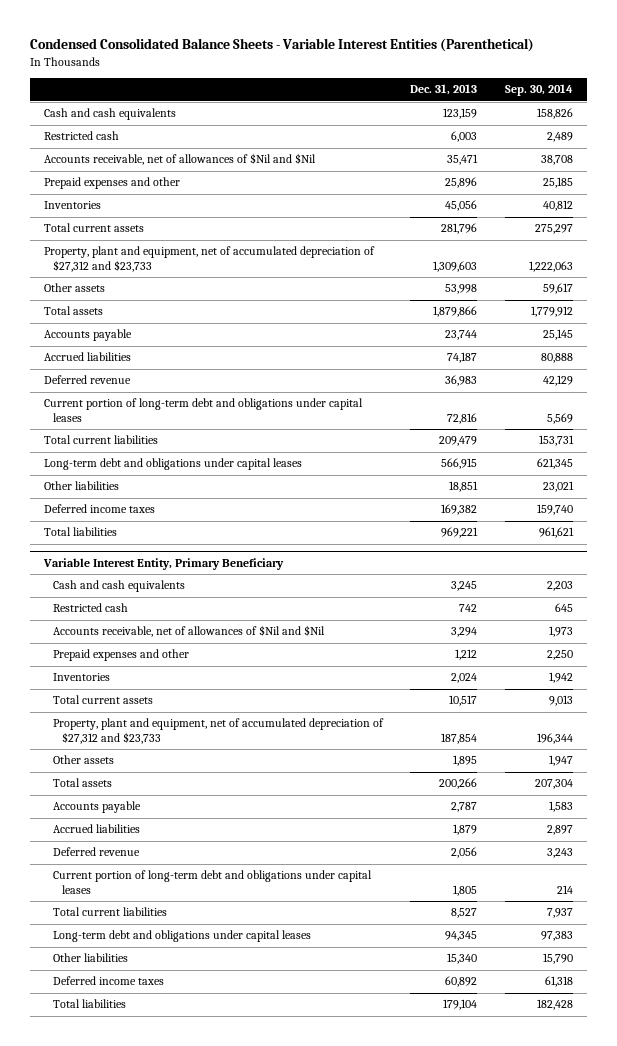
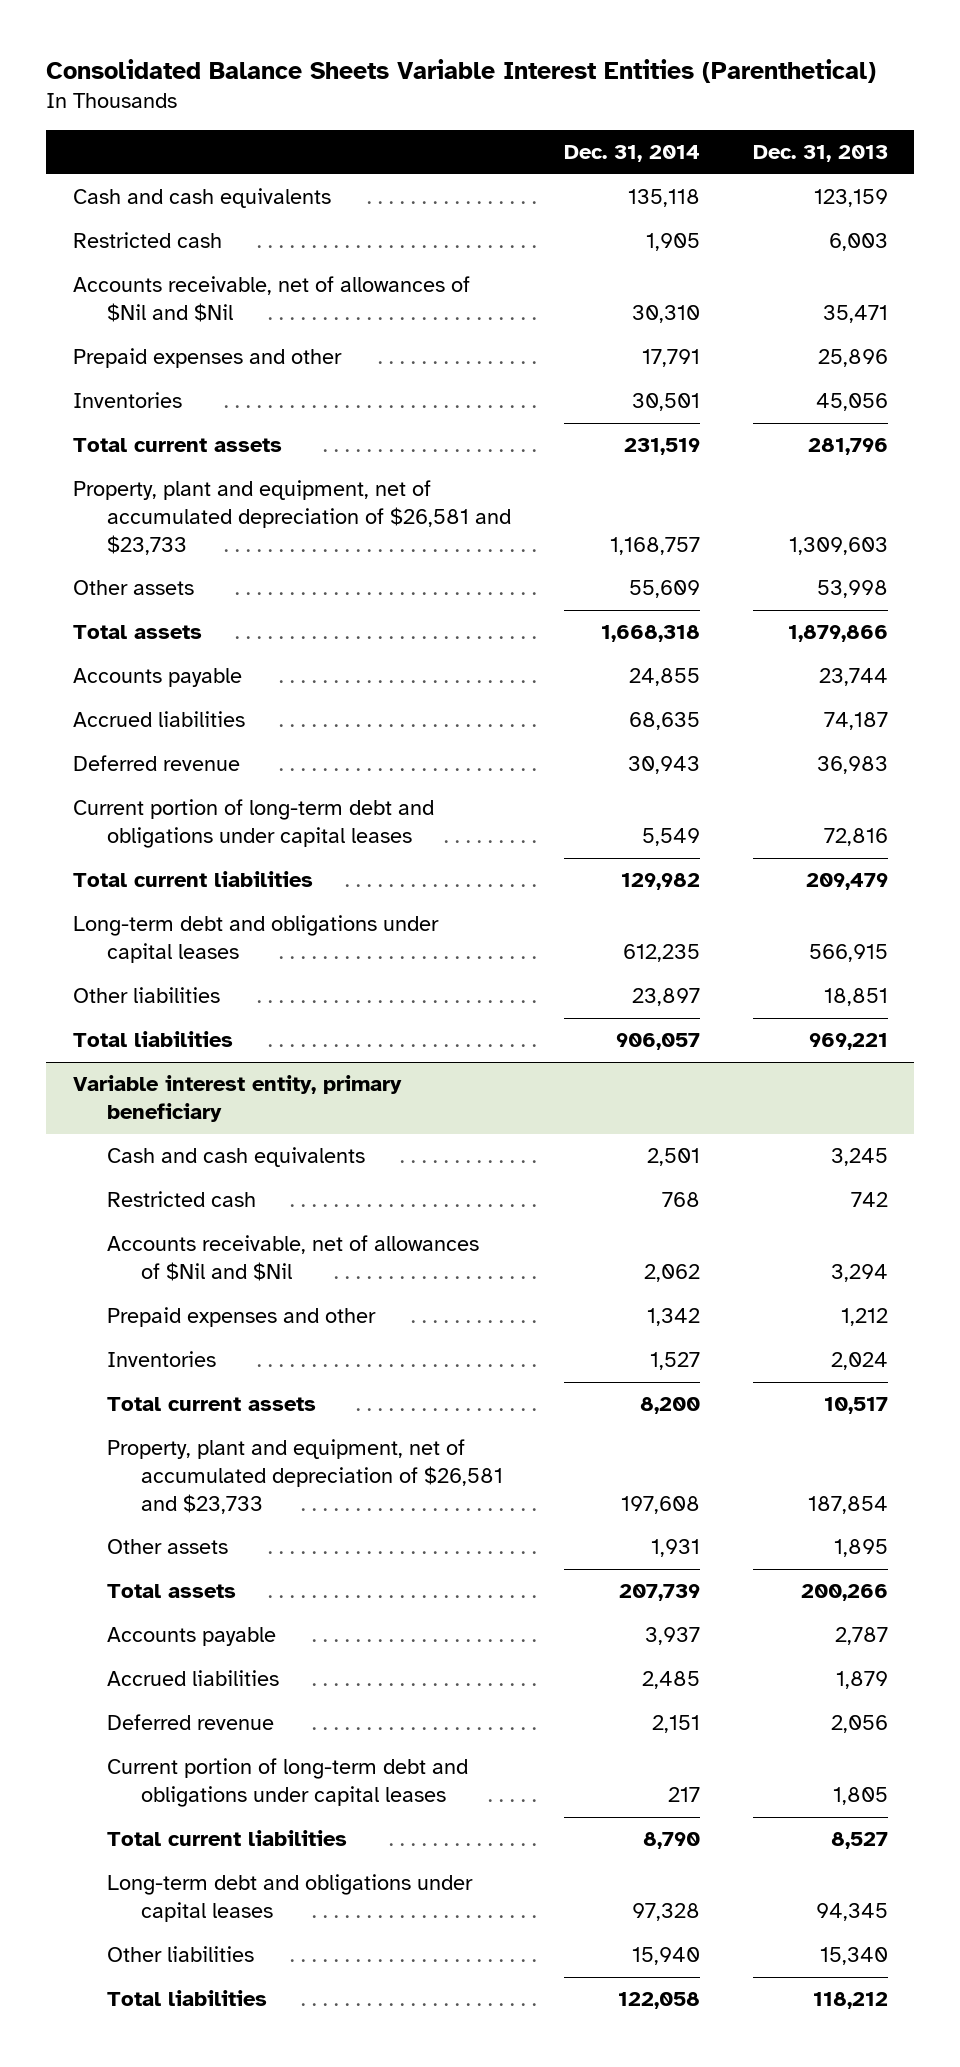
[30,38,535,53] Condensed Consolidated Balance Sheets - Variable Interest Entities (Parenthetical) -> [46,59,877,84] Consolidated Balance Sheets Variable Interest Entities (Parenthetical)
[504,84,573,97] Sep. 30, 2014 -> none
none -> [563,145,700,163] Dec. 31, 2014
[44,246,376,273] Property, plant and equipment, net of accumulated depreciation of $27,312 and $23,733 -> [72,480,511,555] Property, plant and equipment, net of accumulated depreciation of $26,581 and $23,733
[44,504,156,514] Deferred income taxes -> none
[43,557,285,570] Variable Interest Entity, Primary Beneficiary -> [72,1075,402,1122] Variable interest entity, primary beneficiary
[52,718,384,745] Property, plant and equipment, net of accumulated depreciation of $27,312 and $23,733 -> [106,1439,503,1514] Property, plant and equipment, net of accumulated depreciation of $26,581 and $23,733
[52,976,164,986] Deferred income taxes -> none
[443,999,478,1011] 179,104 -> [812,1992,888,2010] 118,212

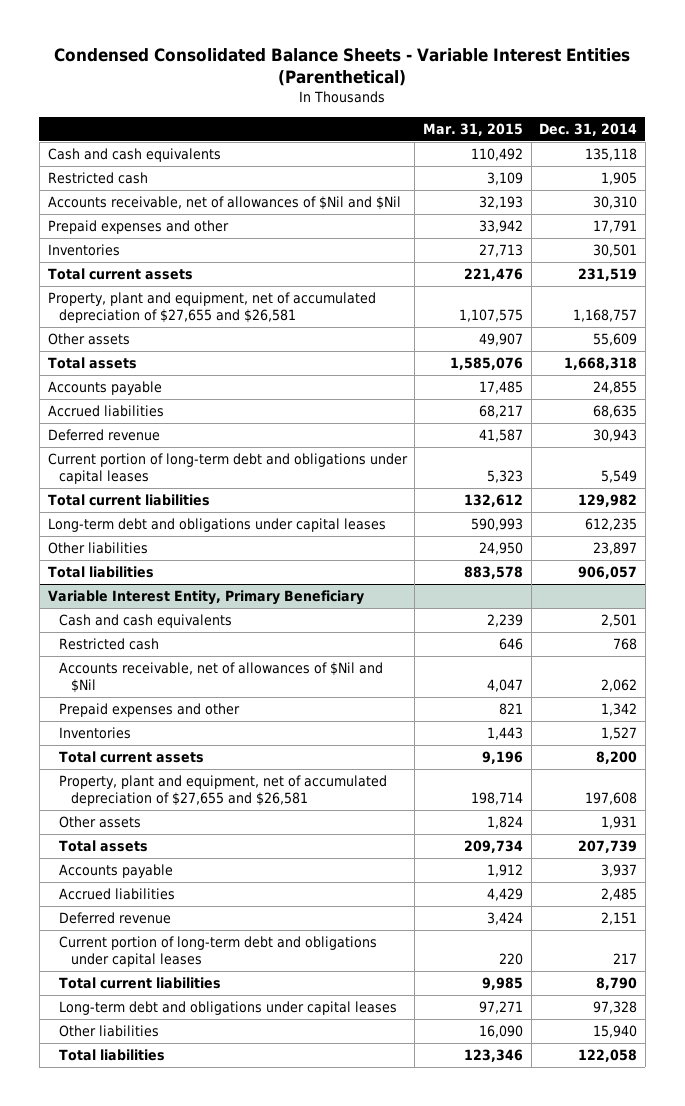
[46,59,877,84] Consolidated Balance Sheets Variable Interest Entities (Parenthetical) -> [54,48,631,87] Condensed Consolidated Balance Sheets - Variable Interest Entities (Parenthetical)
[752,145,888,163] Dec. 31, 2013 -> none
none -> [422,122,523,136] Mar. 31, 2015
[72,480,511,555] Property, plant and equipment, net of accumulated depreciation of $26,581 and $23,733 -> [47,292,376,323] Property, plant and equipment, net of accumulated depreciation of $27,655 and $26,581
[72,1075,402,1122] Variable interest entity, primary beneficiary -> [47,590,364,606] Variable Interest Entity, Primary Beneficiary
[106,1439,503,1514] Property, plant and equipment, net of accumulated depreciation of $26,581 and $23,733 -> [59,775,388,806] Property, plant and equipment, net of accumulated depreciation of $27,655 and $26,581

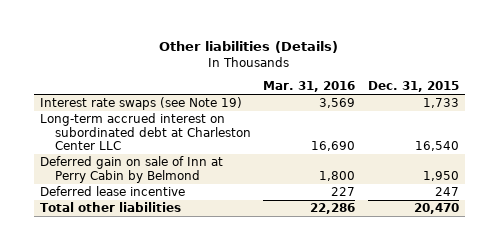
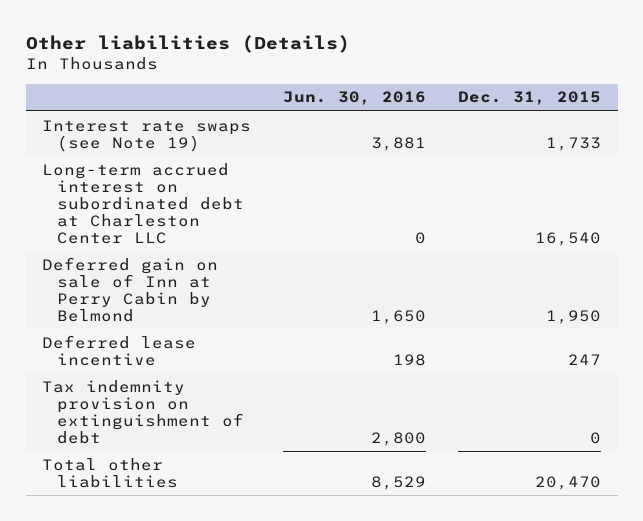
[263,81,356,93] Mar. 31, 2016 -> none
none -> [283,91,427,106] Jun. 30, 2016
none -> [41,379,245,445] Tax indemnity provision on extinguishment of debt

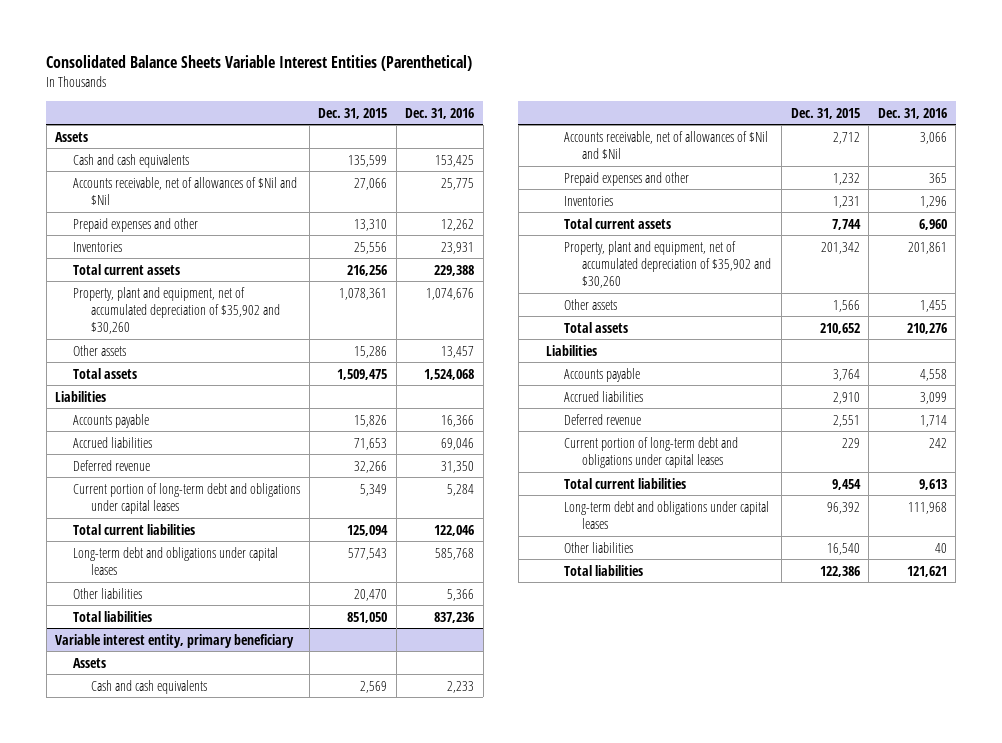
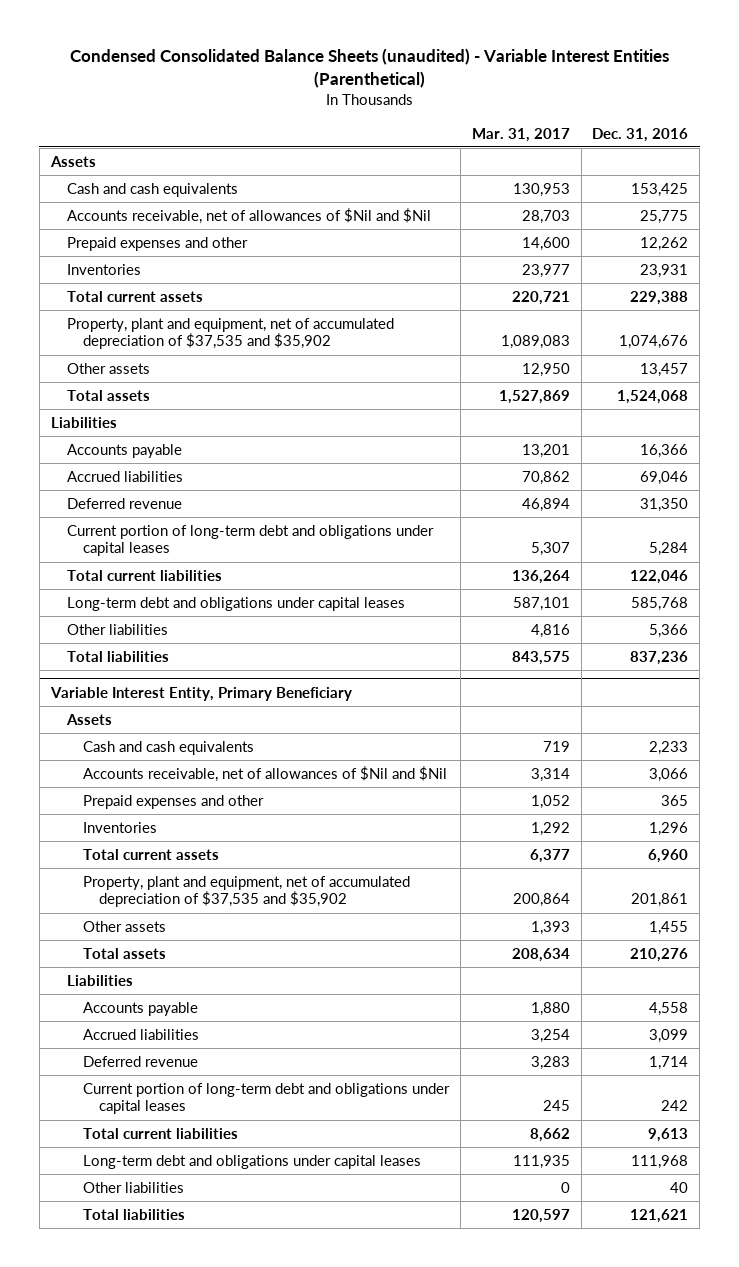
[46,55,473,72] Consolidated Balance Sheets Variable Interest Entities (Parenthetical) -> [69,48,669,89] Condensed Consolidated Balance Sheets (unaudited) - Variable Interest Entities (Parenthetical)
[318,107,388,119] Dec. 31, 2015 -> none
none -> [471,127,570,142] Mar. 31, 2017
[73,286,281,335] Property, plant and equipment, net of accumulated depreciation of $35,902 and $30,260 -> [66,317,394,350] Property, plant and equipment, net of accumulated depreciation of $37,535 and $35,902
[55,633,295,648] Variable interest entity, primary beneficiary -> [49,686,352,701] Variable Interest Entity, Primary Beneficiary
[563,240,771,289] Property, plant and equipment, net of accumulated depreciation of $35,902 and $30,260 -> [82,875,410,908] Property, plant and equipment, net of accumulated depreciation of $37,535 and $35,902

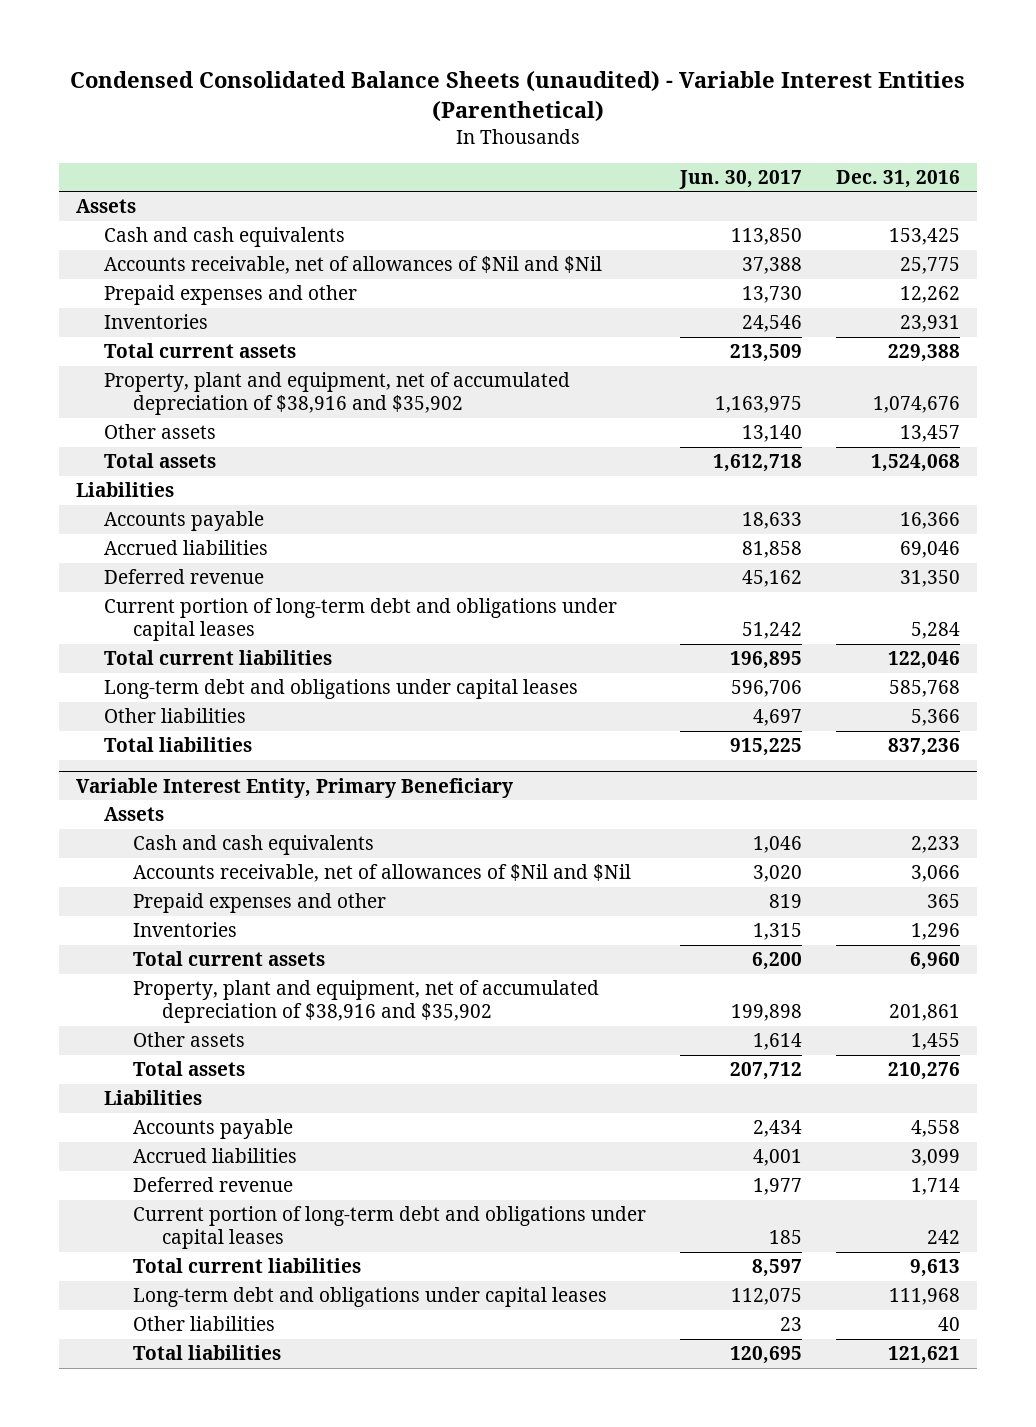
[471,127,570,142] Mar. 31, 2017 -> none
none -> [679,169,803,189] Jun. 30, 2017
[66,317,394,350] Property, plant and equipment, net of accumulated depreciation of $37,535 and $35,902 -> [104,372,571,416] Property, plant and equipment, net of accumulated depreciation of $38,916 and $35,902
[82,875,410,908] Property, plant and equipment, net of accumulated depreciation of $37,535 and $35,902 -> [132,980,599,1024] Property, plant and equipment, net of accumulated depreciation of $38,916 and $35,902

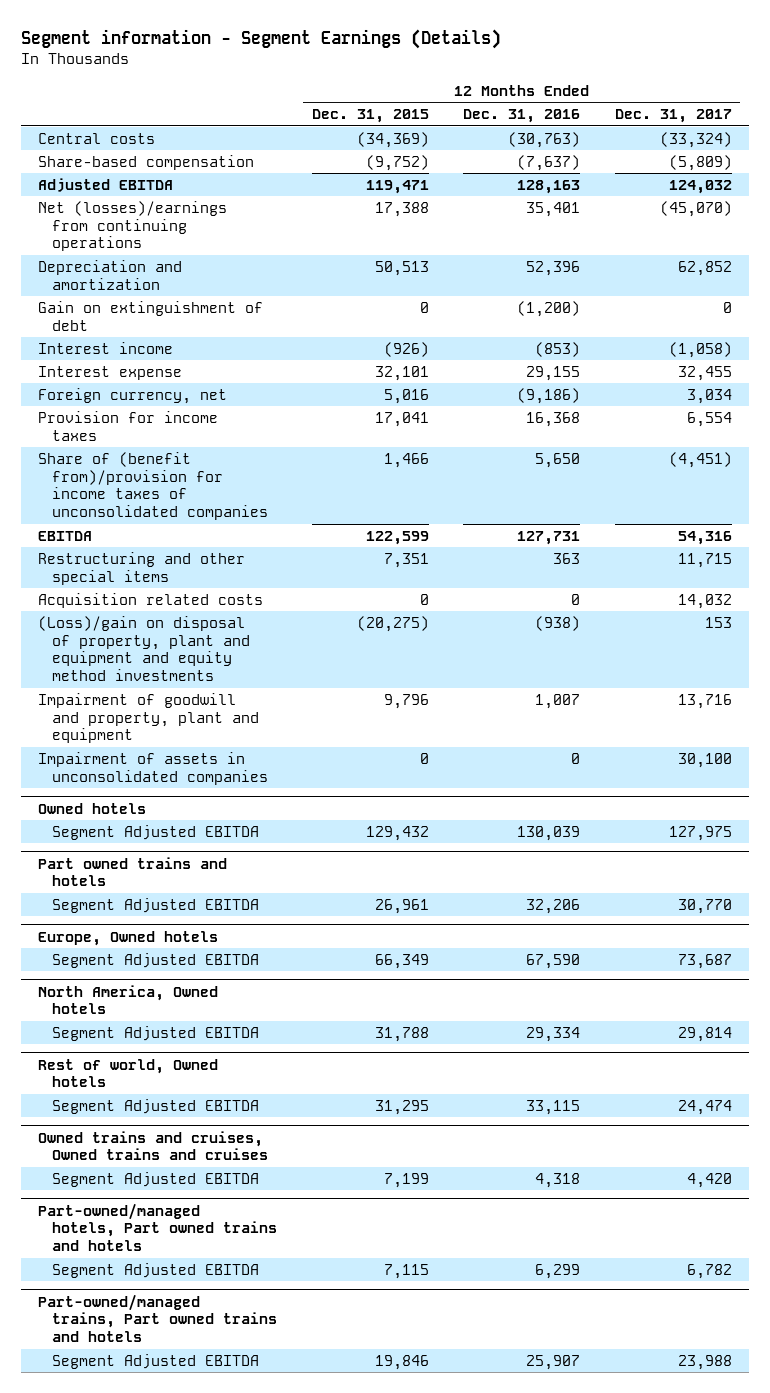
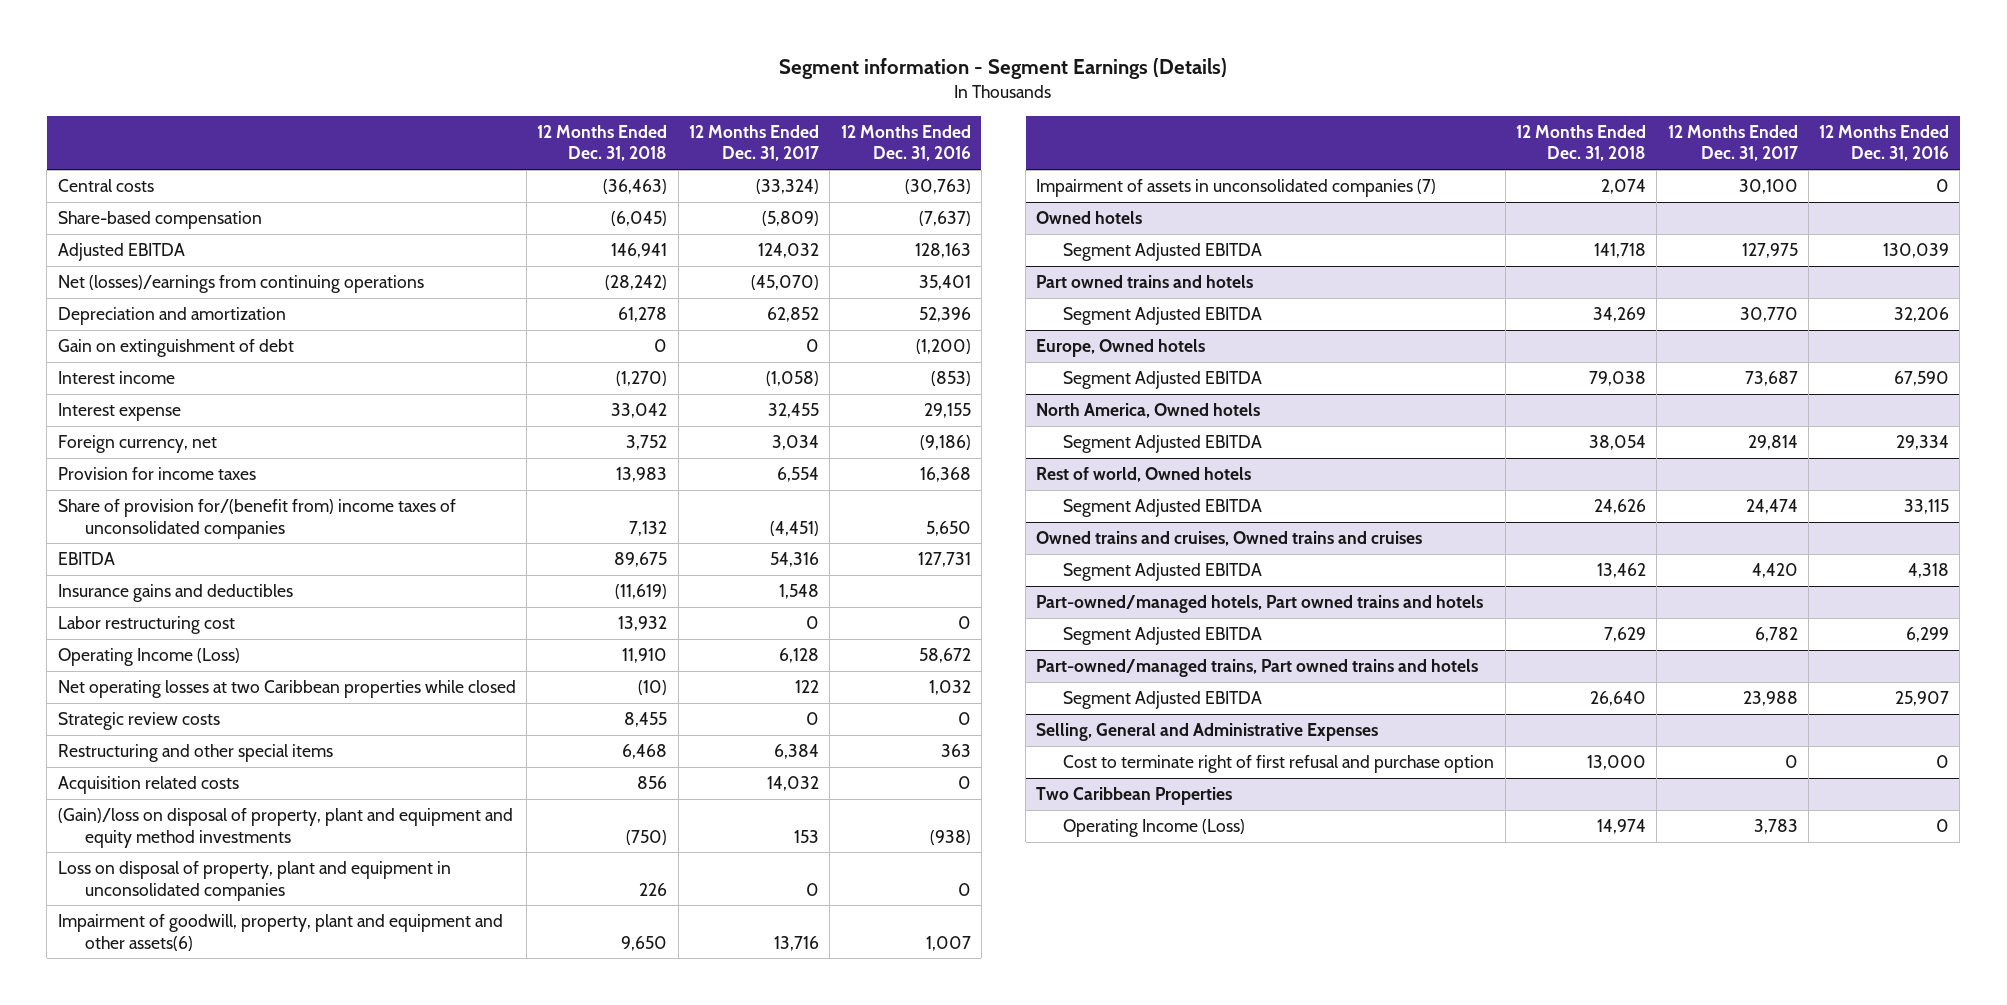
[311,109,429,124] Dec. 31, 2015 -> none
none -> [537,125,668,162] 12 Months Ended Dec. 31, 2018
[38,451,269,521] Share of (benefit from)/provision for income taxes of unconsolidated companies -> [57,499,456,539] Share of provision for/(benefit from) income taxes of unconsolidated companies
none -> [57,584,293,603] Insurance gains and deductibles
none -> [57,616,235,635] Labor restructuring cost
none -> [57,648,240,667] Operating Income (Loss)
none -> [57,680,516,699] Net operating losses at two Caribbean properties while closed
none -> [57,712,220,731] Strategic review costs
[677,552,732,568] 11,715 -> [773,744,819,760] 6,384
[38,615,251,682] (Loss)/gain on disposal of property, plant and equipment and equity method investments -> [57,808,513,848] (Gain)/loss on disposal of property, plant and equipment and equity method investments
none -> [57,861,451,901] Loss on disposal of property, plant and equipment in unconsolidated companies
[38,692,260,744] Impairment of goodwill and property, plant and equipment -> [57,914,503,951] Impairment of goodwill, property, plant and equipment and other assets(6)
[38,751,269,785] Impairment of assets in unconsolidated companies -> [1036,179,1437,198] Impairment of assets in unconsolidated companies (7)
none -> [1036,723,1379,742] Selling, General and Administrative Expenses
none -> [1063,755,1495,774] Cost to terminate right of first refusal and purchase option
none -> [1036,787,1233,806] Two Caribbean Properties
none -> [1063,819,1246,838] Operating Income (Loss)

